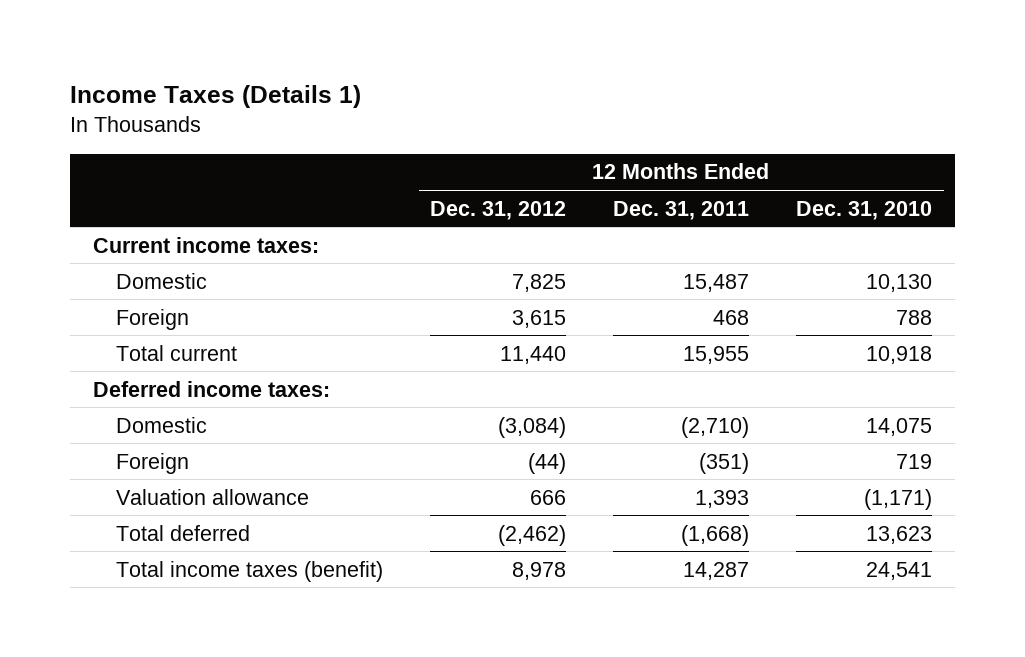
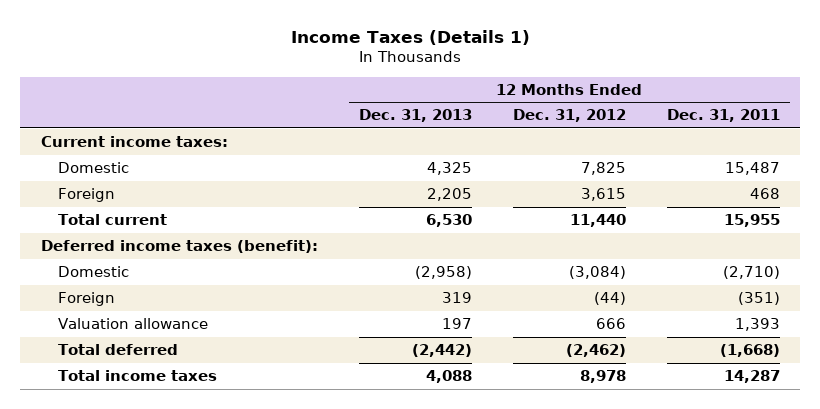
[795,200,932,220] Dec. 31, 2010 -> none
none -> [358,109,472,123] Dec. 31, 2013
[93,380,331,397] Deferred income taxes: -> [40,240,318,254] Deferred income taxes (benefit):
[116,560,384,582] Total income taxes (benefit) -> [57,370,217,382] Total income taxes

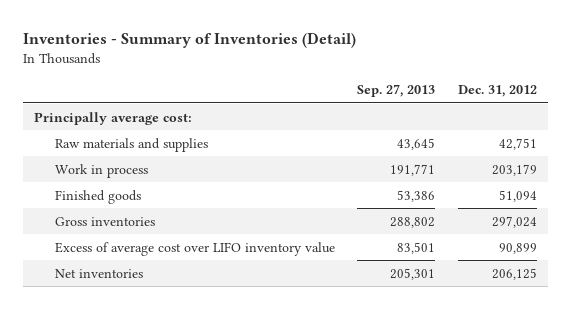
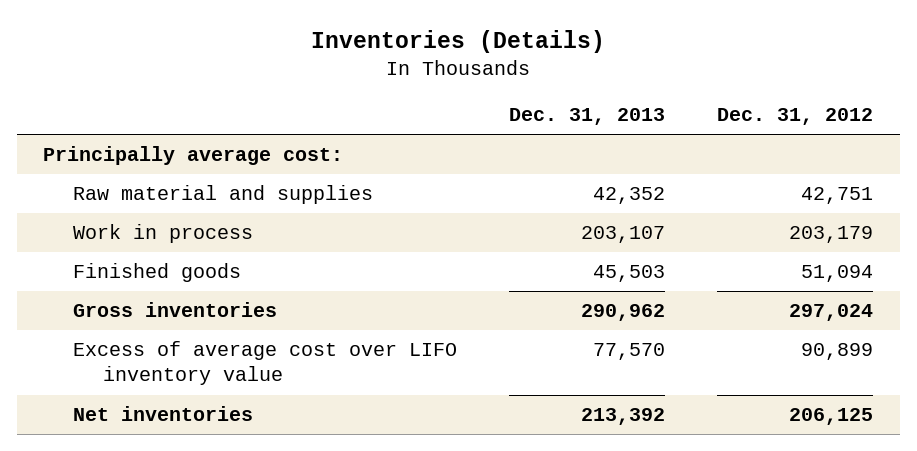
[22,32,356,49] Inventories - Summary of Inventories (Detail) -> [311,30,606,54] Inventories (Details)
[357,84,436,98] Sep. 27, 2013 -> none
none -> [509,108,666,126] Dec. 31, 2013
[54,137,208,152] Raw materials and supplies -> [73,185,374,205] Raw material and supplies

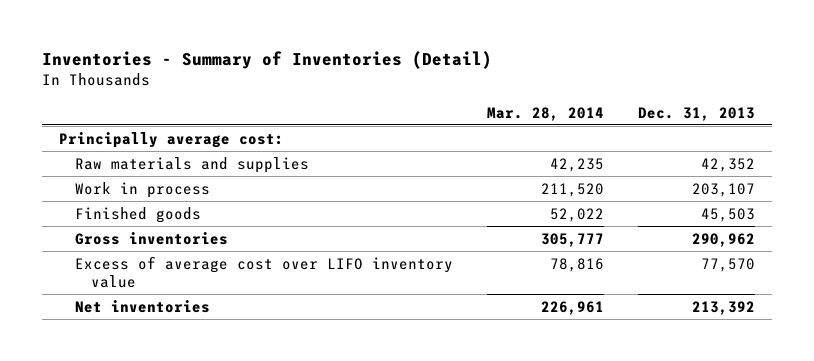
[311,30,606,54] Inventories (Details) -> [42,51,493,70] Inventories - Summary of Inventories (Detail)
[717,108,874,126] Dec. 31, 2012 -> none
none -> [487,106,605,121] Mar. 28, 2014
[73,185,374,205] Raw material and supplies -> [75,156,310,173] Raw materials and supplies

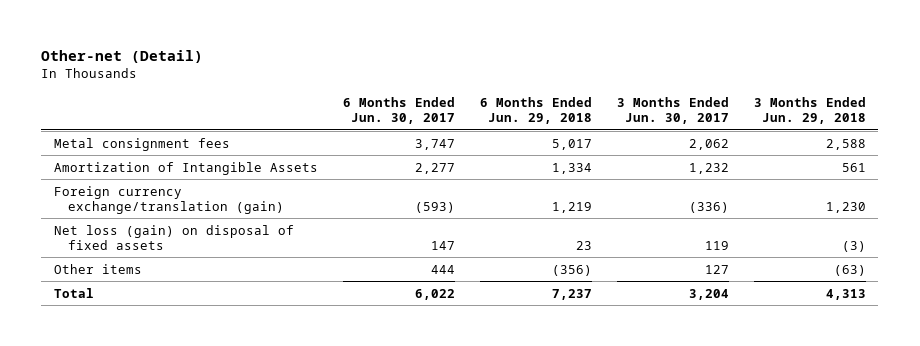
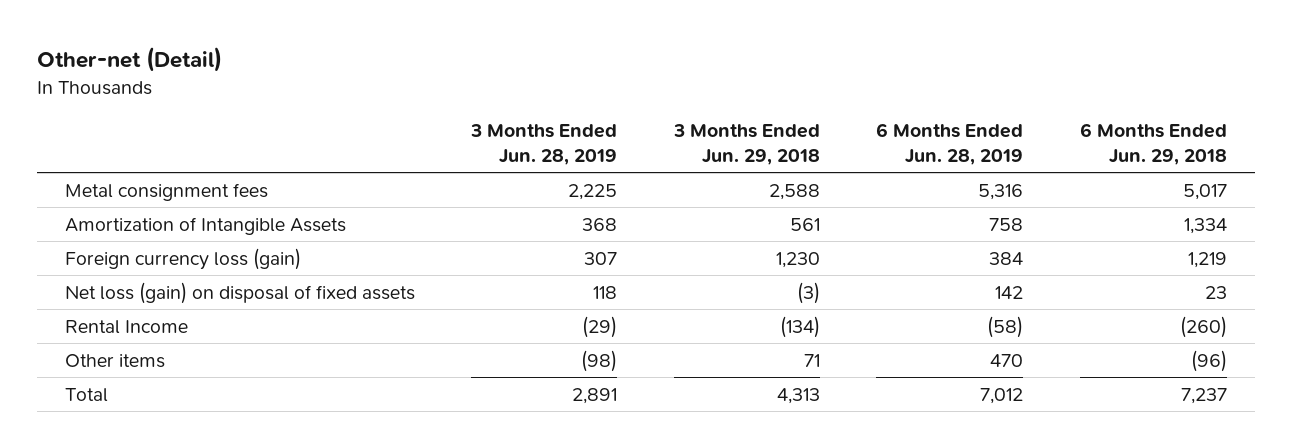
[342,97,455,125] 6 Months Ended Jun. 30, 2017 -> none
[616,97,729,125] 3 Months Ended Jun. 30, 2017 -> none
none -> [470,124,618,166] 3 Months Ended Jun. 28, 2019
none -> [876,123,1024,166] 6 Months Ended Jun. 28, 2019
[53,185,284,214] Foreign currency exchange/translation (gain) -> [65,247,302,270] Foreign currency loss (gain)
none -> [65,319,189,334] Rental Income
[551,264,592,276] (356) -> [1190,349,1227,372] (96)
[833,264,866,276] (63) -> [803,353,820,367] 71

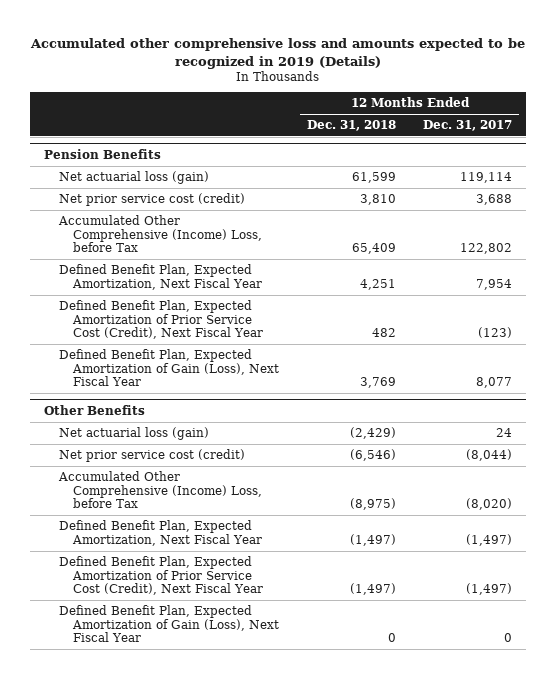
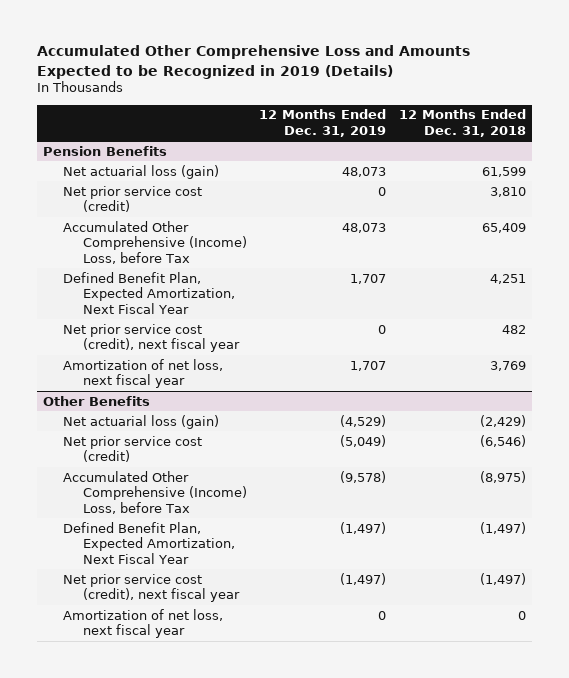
[30,37,526,69] Accumulated other comprehensive loss and amounts expected to be recognized in 2019 (Details) -> [37,45,471,79] Accumulated Other Comprehensive Loss and Amounts Expected to be Recognized in 2019 (Details)
[423,120,513,132] Dec. 31, 2017 -> none
none -> [259,109,387,137] 12 Months Ended Dec. 31, 2019
[58,300,264,340] Defined Benefit Plan, Expected Amortization of Prior Service Cost (Credit), Next Fiscal Year -> [63,323,240,353] Net prior service cost (credit), next fiscal year
[58,349,280,387] Defined Benefit Plan, Expected Amortization of Gain (Loss), Next Fiscal Year -> [63,358,224,389] Amortization of net loss, next fiscal year
[58,556,264,596] Defined Benefit Plan, Expected Amortization of Prior Service Cost (Credit), Next Fiscal Year -> [63,573,240,603] Net prior service cost (credit), next fiscal year
[58,605,280,643] Defined Benefit Plan, Expected Amortization of Gain (Loss), Next Fiscal Year -> [63,608,224,639] Amortization of net loss, next fiscal year

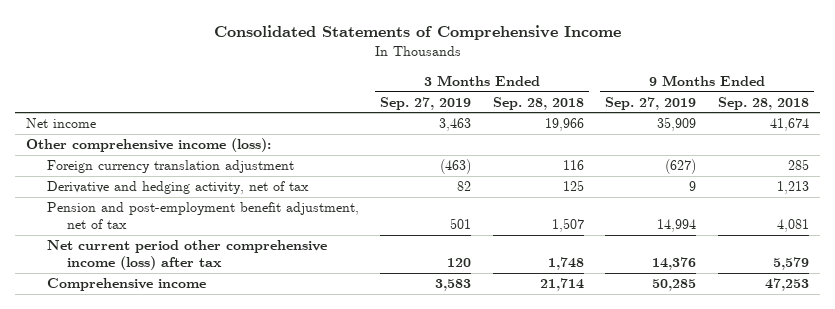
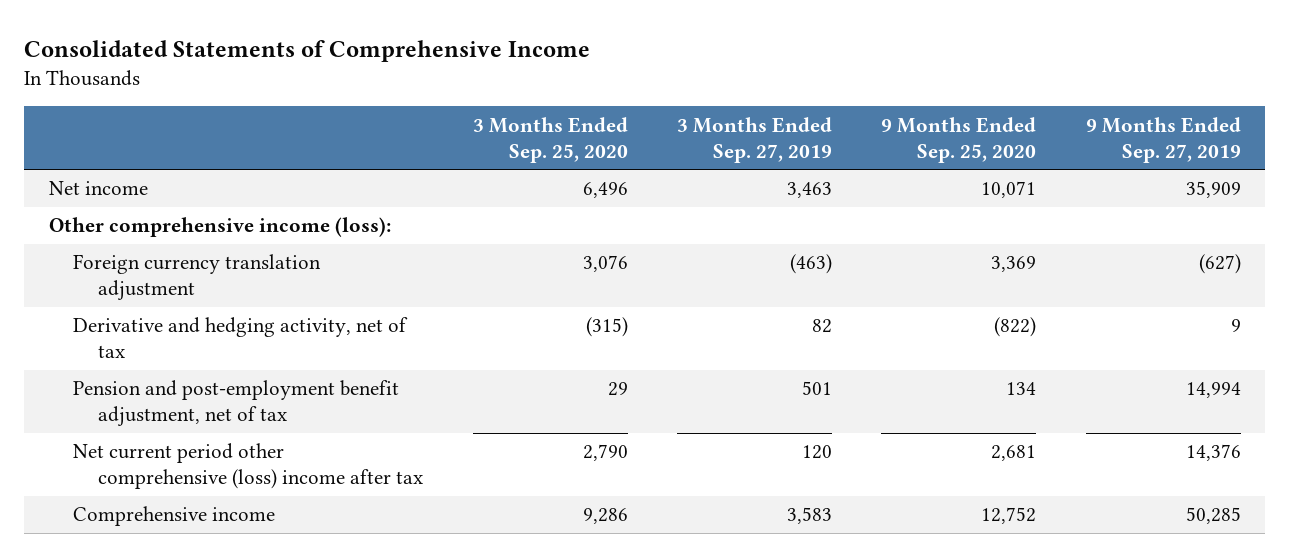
[492,96,584,110] Sep. 28, 2018 -> none
[717,96,809,110] Sep. 28, 2018 -> none
none -> [472,116,628,163] 3 Months Ended Sep. 25, 2020
none -> [881,116,1037,163] 9 Months Ended Sep. 25, 2020
[46,240,327,270] Net current period other comprehensive income (loss) after tax -> [73,443,424,490] Net current period other comprehensive (loss) income after tax

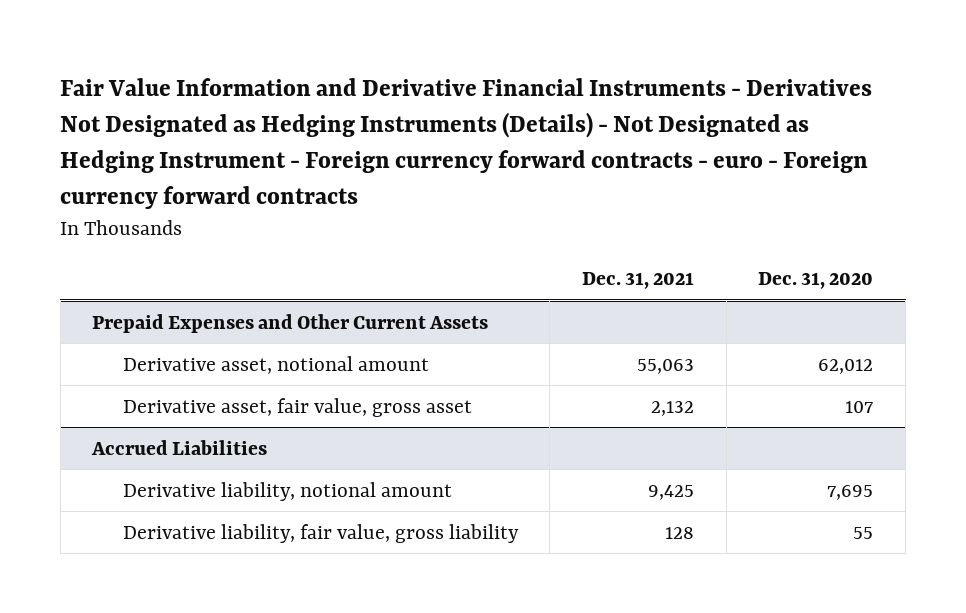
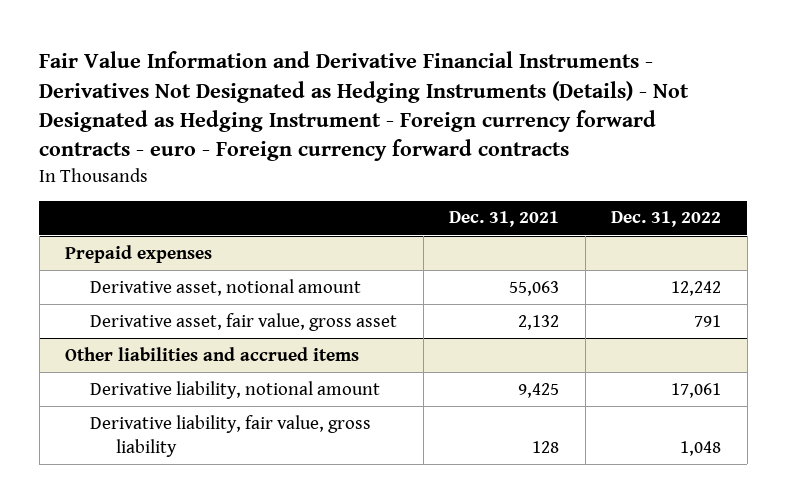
[758,272,874,290] Dec. 31, 2020 -> none
none -> [611,211,722,228] Dec. 31, 2022
[92,313,489,333] Prepaid Expenses and Other Current Assets -> [65,244,213,263] Prepaid expenses
[91,439,268,455] Accrued Liabilities -> [65,346,360,361] Other liabilities and accrued items

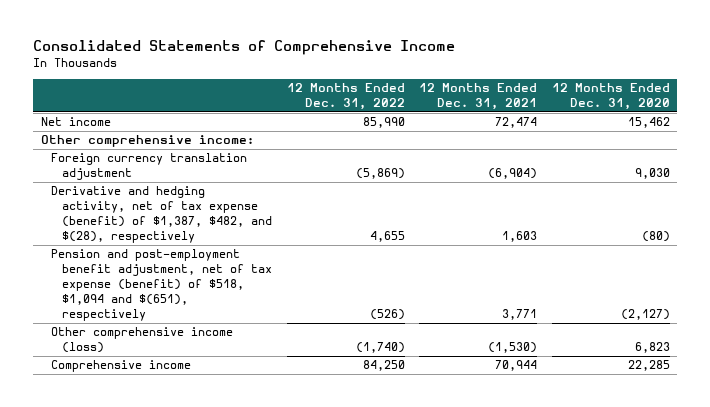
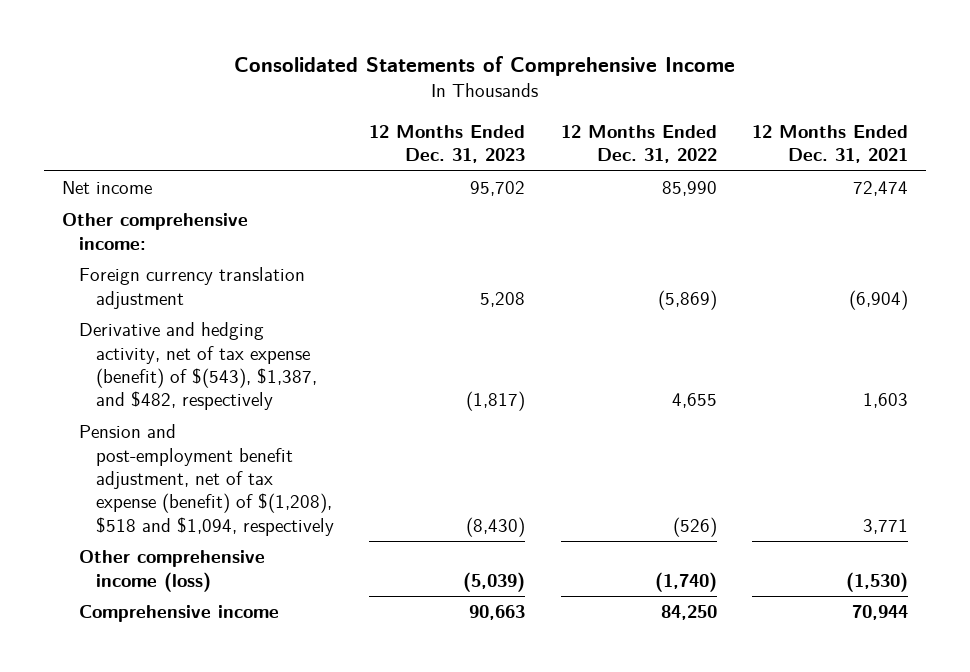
[551,83,670,110] 12 Months Ended Dec. 31, 2020 -> none
none -> [369,124,526,164] 12 Months Ended Dec. 31, 2023
[51,186,273,244] Derivative and hedging activity, net of tax expense (benefit) of $1,387, $482, and $(28), respectively -> [78,322,317,411] Derivative and hedging activity, net of tax expense (benefit) of $(543), $1,387, and $482, respectively
[51,249,273,321] Pension and post-employment benefit adjustment, net of tax expense (benefit) of $518, $1,094 and $(651), respectively -> [78,424,334,536] Pension and post-employment benefit adjustment, net of tax expense (benefit) of $(1,208), $518 and $1,094, respectively

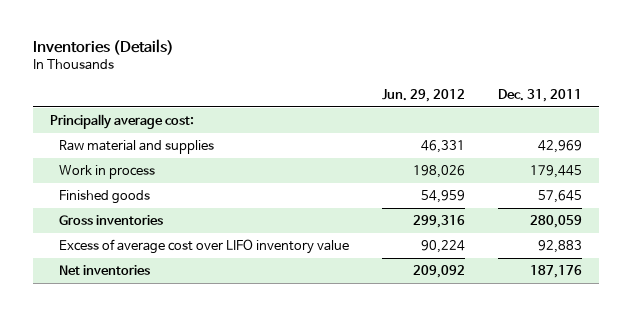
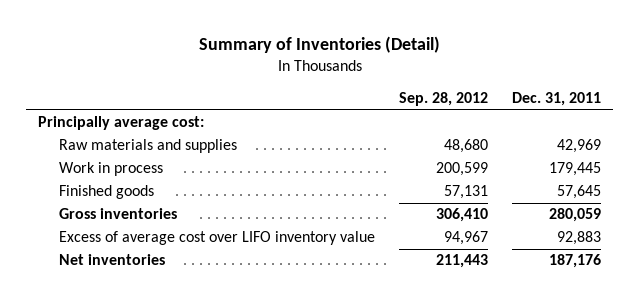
[33,39,175,56] Inventories (Details) -> [198,36,440,54] Summary of Inventories (Detail)
[381,88,465,102] Jun. 29, 2012 -> none
none -> [399,92,489,107] Sep. 28, 2012
[58,140,214,155] Raw material and supplies -> [59,139,238,154] Raw materials and supplies

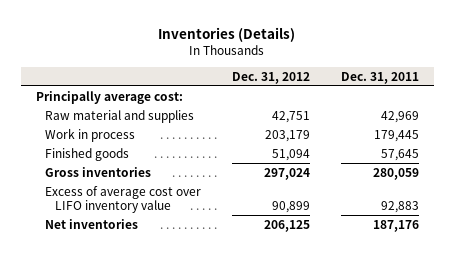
[198,36,440,54] Summary of Inventories (Detail) -> [158,26,296,42] Inventories (Details)
[399,92,489,107] Sep. 28, 2012 -> none
none -> [232,71,311,84] Dec. 31, 2012
[59,139,238,154] Raw materials and supplies -> [45,109,195,123] Raw material and supplies

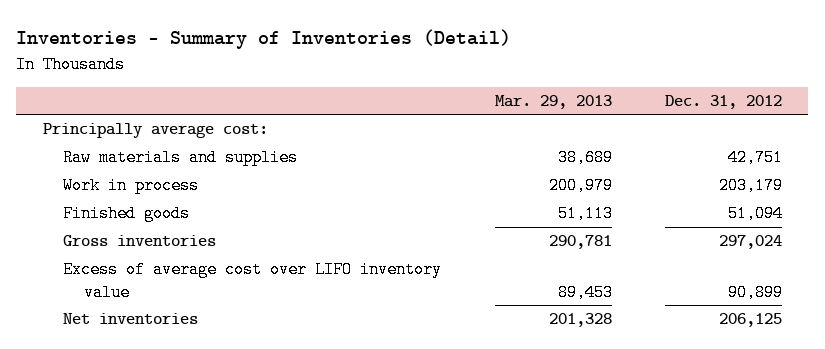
[158,26,296,42] Inventories (Details) -> [16,29,512,50] Inventories - Summary of Inventories (Detail)
[340,71,419,84] Dec. 31, 2011 -> none
none -> [494,94,612,109] Mar. 29, 2013
[45,109,195,123] Raw material and supplies -> [63,149,299,167] Raw materials and supplies

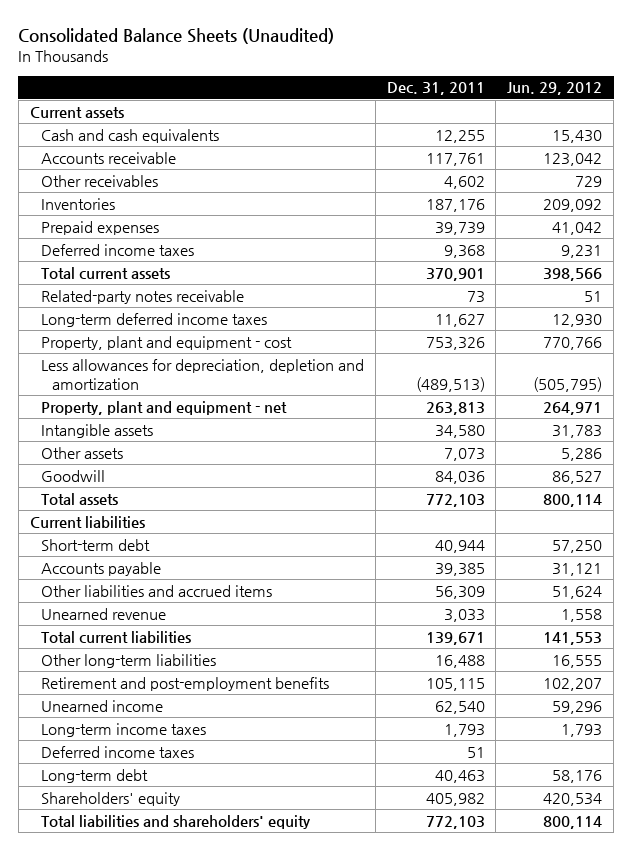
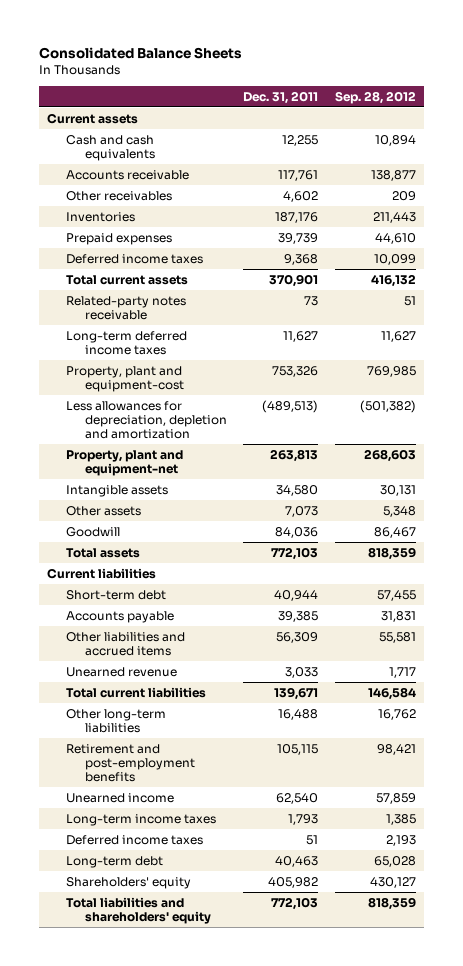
[18,28,335,45] Consolidated Balance Sheets (Unaudited) -> [39,46,243,59] Consolidated Balance Sheets
[507,82,603,96] Jun. 29, 2012 -> none
none -> [334,90,416,104] Sep. 28, 2012
[40,335,292,350] Property, plant and equipment - cost -> [66,365,185,392] Property, plant and equipment-cost
[40,400,287,415] Property, plant and equipment - net -> [66,449,184,476] Property, plant and equipment-net

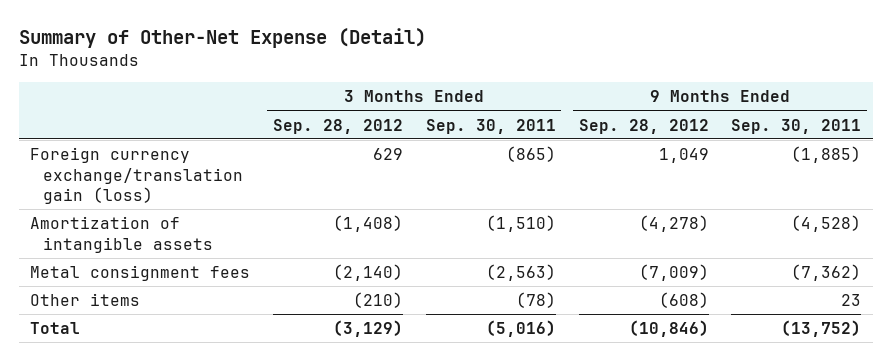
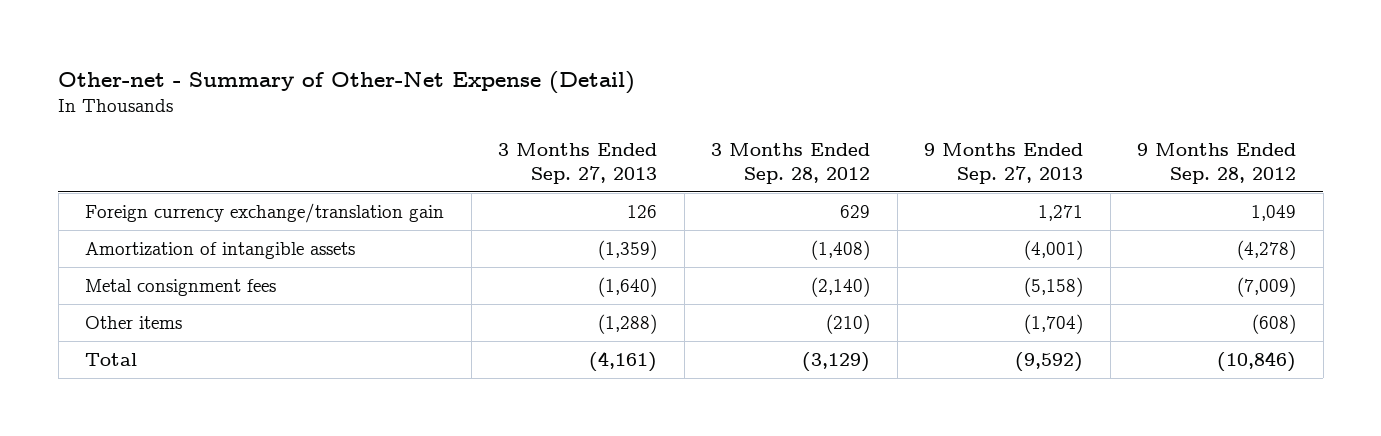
[18,27,426,48] Summary of Other-Net Expense (Detail) -> [58,70,636,94] Other-net - Summary of Other-Net Expense (Detail)
[425,118,556,134] Sep. 30, 2011 -> none
[731,118,862,134] Sep. 30, 2011 -> none
none -> [498,142,658,184] 3 Months Ended Sep. 27, 2013
none -> [924,142,1084,184] 9 Months Ended Sep. 27, 2013
[30,147,243,205] Foreign currency exchange/translation gain (loss) -> [85,202,445,223] Foreign currency exchange/translation gain

